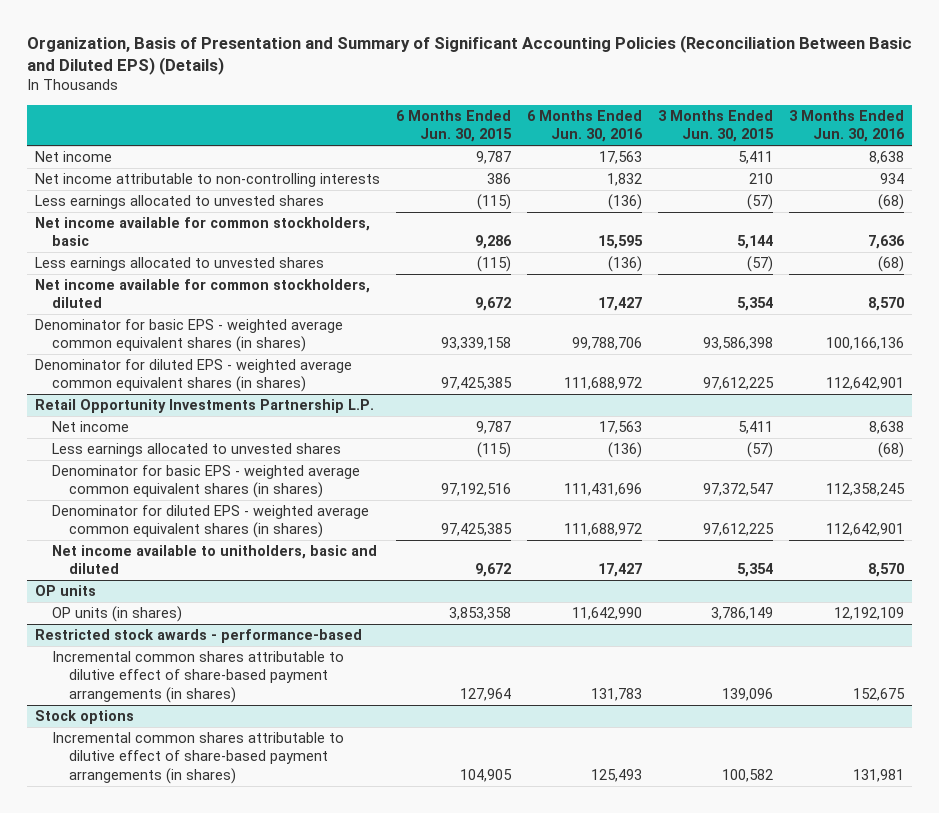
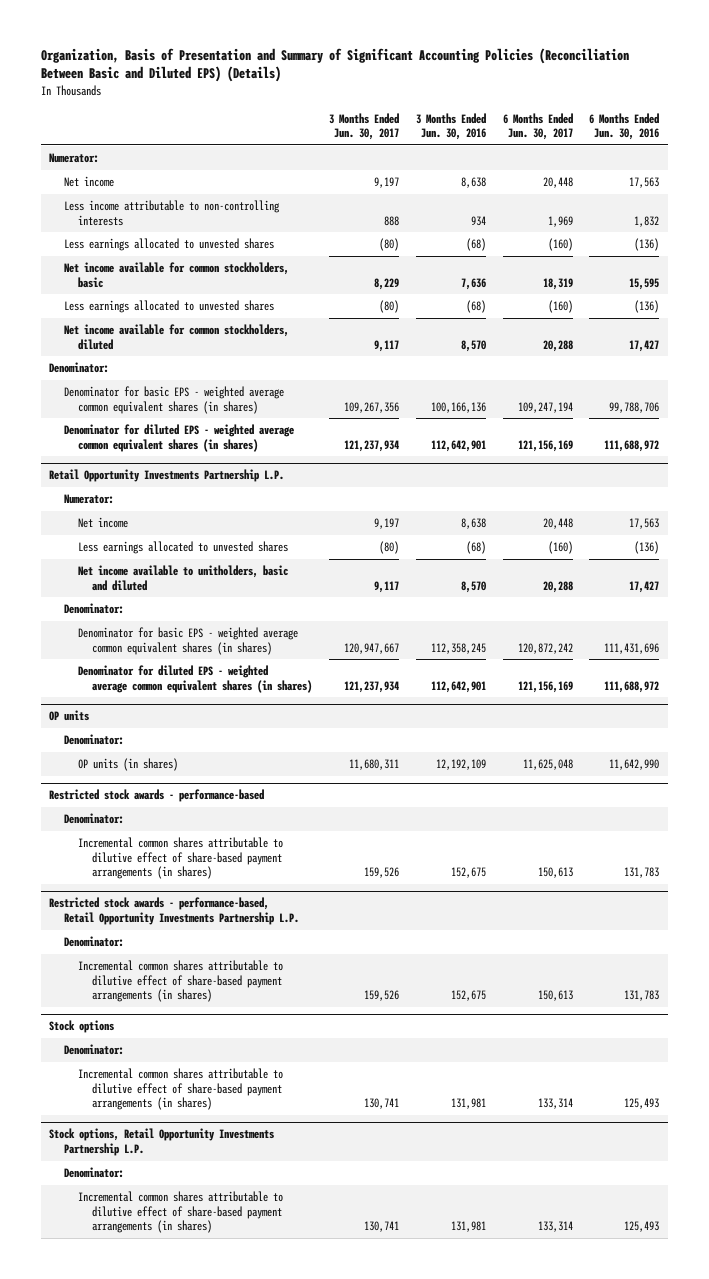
[395,109,512,143] 6 Months Ended Jun. 30, 2015 -> none
[658,109,775,143] 3 Months Ended Jun. 30, 2015 -> none
none -> [328,112,399,141] 3 Months Ended Jun. 30, 2017
none -> [502,112,573,141] 6 Months Ended Jun. 30, 2017
none -> [49,152,100,163] Numerator:
[34,173,380,188] Net income attributable to non-controlling interests -> [63,199,280,226] Less income attributable to non-controlling interests
none -> [49,361,110,373] Denominator:
none -> [63,493,114,504] Numerator:
[52,545,378,575] Net income available to unitholders, basic and diluted -> [77,564,289,591] Net income available to unitholders, basic and diluted
none -> [63,602,124,614] Denominator:
none -> [63,733,124,745] Denominator:
none -> [63,812,124,824] Denominator:
none -> [49,897,299,925] Restricted stock awards - performance-based, Retail Opportunity Investments Partnership L.P.
none -> [63,935,124,947] Denominator:
none -> [77,959,283,1003] Incremental common shares attributable to dilutive effect of share-based payment arrangements (in shares)
none -> [63,1043,124,1055] Denominator:
none -> [49,1128,275,1156] Stock options, Retail Opportunity Investments Partnership L.P.
none -> [63,1166,124,1178] Denominator:
none -> [77,1190,283,1234] Incremental common shares attributable to dilutive effect of share-based payment arrangements (in shares)

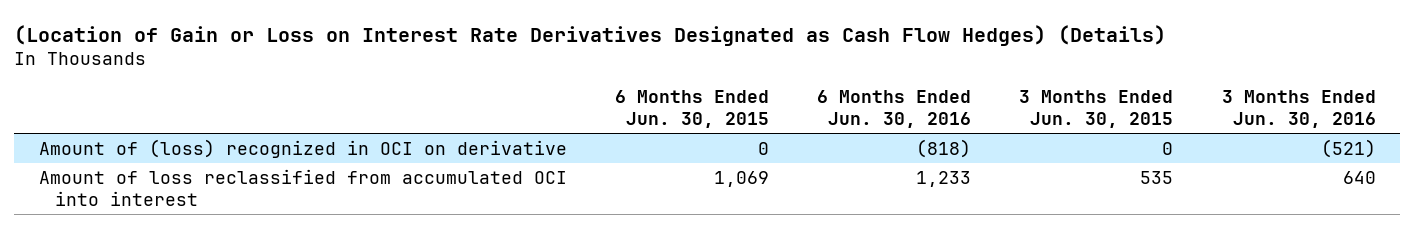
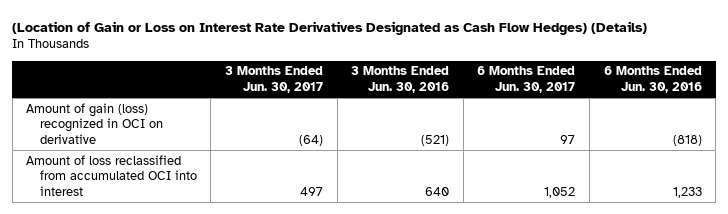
[614,90,769,129] 6 Months Ended Jun. 30, 2015 -> none
[1019,90,1174,129] 3 Months Ended Jun. 30, 2015 -> none
none -> [224,66,323,93] 3 Months Ended Jun. 30, 2017
none -> [477,66,576,93] 6 Months Ended Jun. 30, 2017
[38,138,567,158] Amount of (loss) recognized in OCI on derivative -> [26,102,163,144] Amount of gain (loss) recognized in OCI on derivative

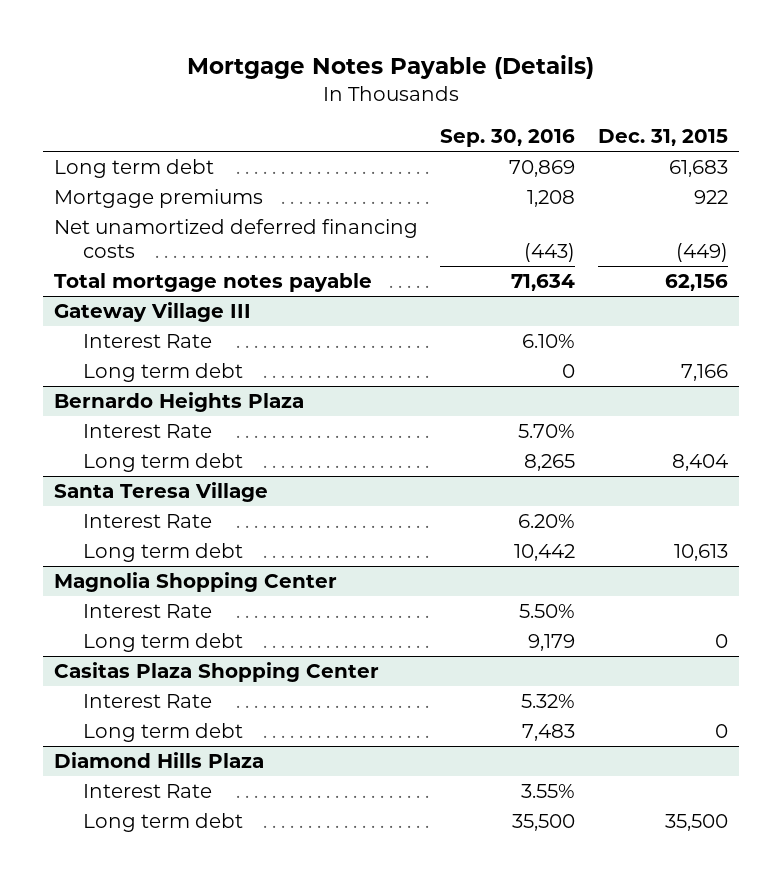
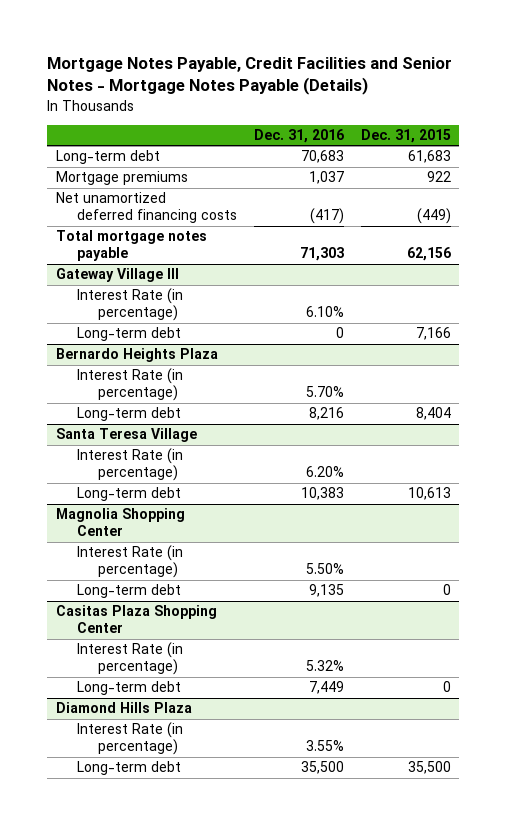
[186,55,594,80] Mortgage Notes Payable (Details) -> [47,57,453,96] Mortgage Notes Payable, Credit Facilities and Senior Notes - Mortgage Notes Payable (Details)
[440,129,576,148] Sep. 30, 2016 -> none
none -> [253,129,344,144] Dec. 31, 2016
[54,158,215,178] Long term debt -> [55,150,160,165] Long-term debt
[83,333,213,348] Interest Rate -> [76,288,183,322] Interest Rate (in percentage)
[83,362,244,382] Long term debt -> [76,327,181,342] Long-term debt
[83,423,213,438] Interest Rate -> [76,368,183,402] Interest Rate (in percentage)
[83,452,244,472] Long term debt -> [76,407,181,422] Long-term debt
[83,513,213,528] Interest Rate -> [76,448,183,482] Interest Rate (in percentage)
[83,542,244,562] Long term debt -> [76,487,181,502] Long-term debt
[83,603,213,618] Interest Rate -> [76,545,183,579] Interest Rate (in percentage)
[83,632,244,652] Long term debt -> [76,584,181,599] Long-term debt
[83,693,213,708] Interest Rate -> [76,642,183,676] Interest Rate (in percentage)
[83,722,244,742] Long term debt -> [76,681,181,696] Long-term debt
[83,783,213,798] Interest Rate -> [76,722,183,756] Interest Rate (in percentage)
[83,812,244,832] Long term debt -> [76,761,181,776] Long-term debt

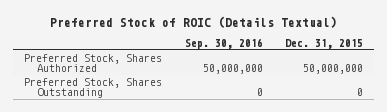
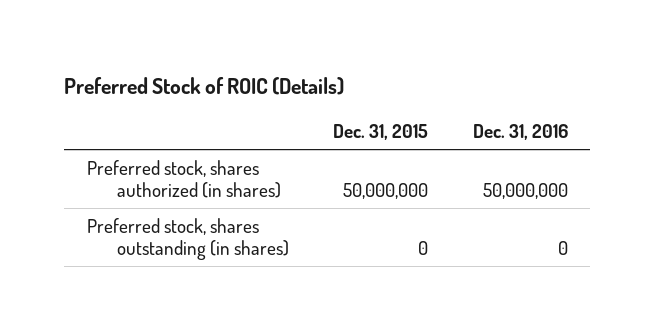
[49,15,337,28] Preferred Stock of ROIC (Details Textual) -> [64,76,345,95] Preferred Stock of ROIC (Details)
[184,37,263,49] Sep. 30, 2016 -> none
none -> [472,123,568,140] Dec. 31, 2016
[24,54,163,73] Preferred Stock, Shares Authorized -> [86,160,281,198] Preferred stock, shares authorized (in shares)
[24,78,163,99] Preferred Stock, Shares Outstanding -> [86,218,289,260] Preferred stock, shares outstanding (in shares)

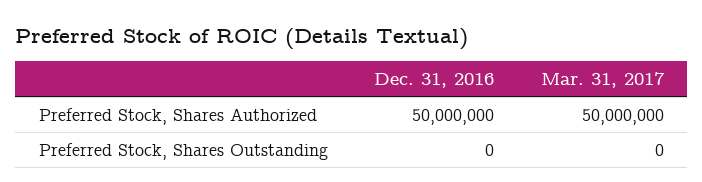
[64,76,345,95] Preferred Stock of ROIC (Details) -> [15,27,469,50] Preferred Stock of ROIC (Details Textual)
[333,123,429,140] Dec. 31, 2015 -> none
none -> [540,71,665,88] Mar. 31, 2017
[86,160,281,198] Preferred stock, shares authorized (in shares) -> [38,107,317,125] Preferred Stock, Shares Authorized
[86,218,289,260] Preferred stock, shares outstanding (in shares) -> [38,142,328,160] Preferred Stock, Shares Outstanding

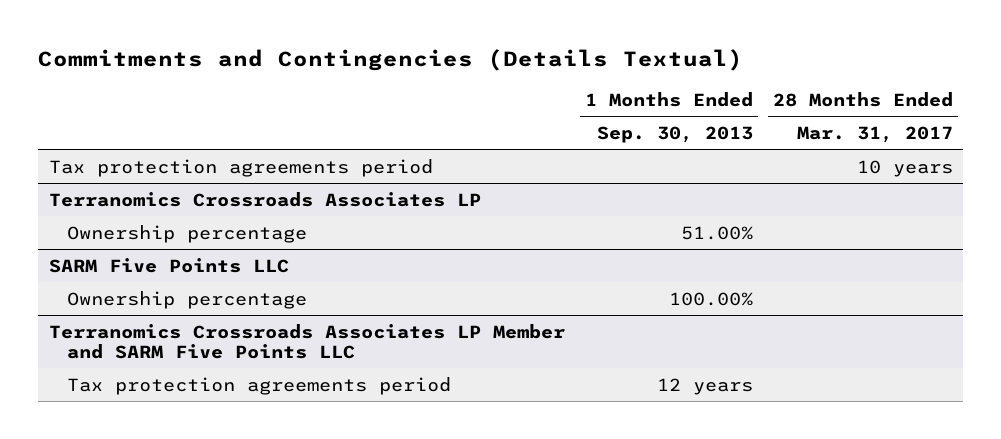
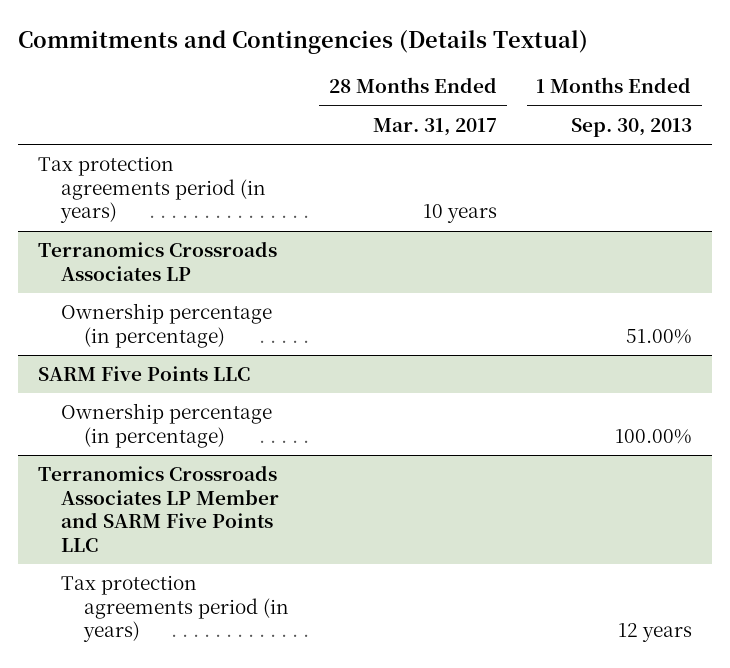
[48,158,433,177] Tax protection agreements period -> [38,156,267,224] Tax protection agreements period (in years)
[66,224,307,243] Ownership percentage -> [61,303,273,348] Ownership percentage (in percentage)
[66,290,307,309] Ownership percentage -> [61,403,273,448] Ownership percentage (in percentage)
[66,376,451,395] Tax protection agreements period -> [61,575,290,643] Tax protection agreements period (in years)

